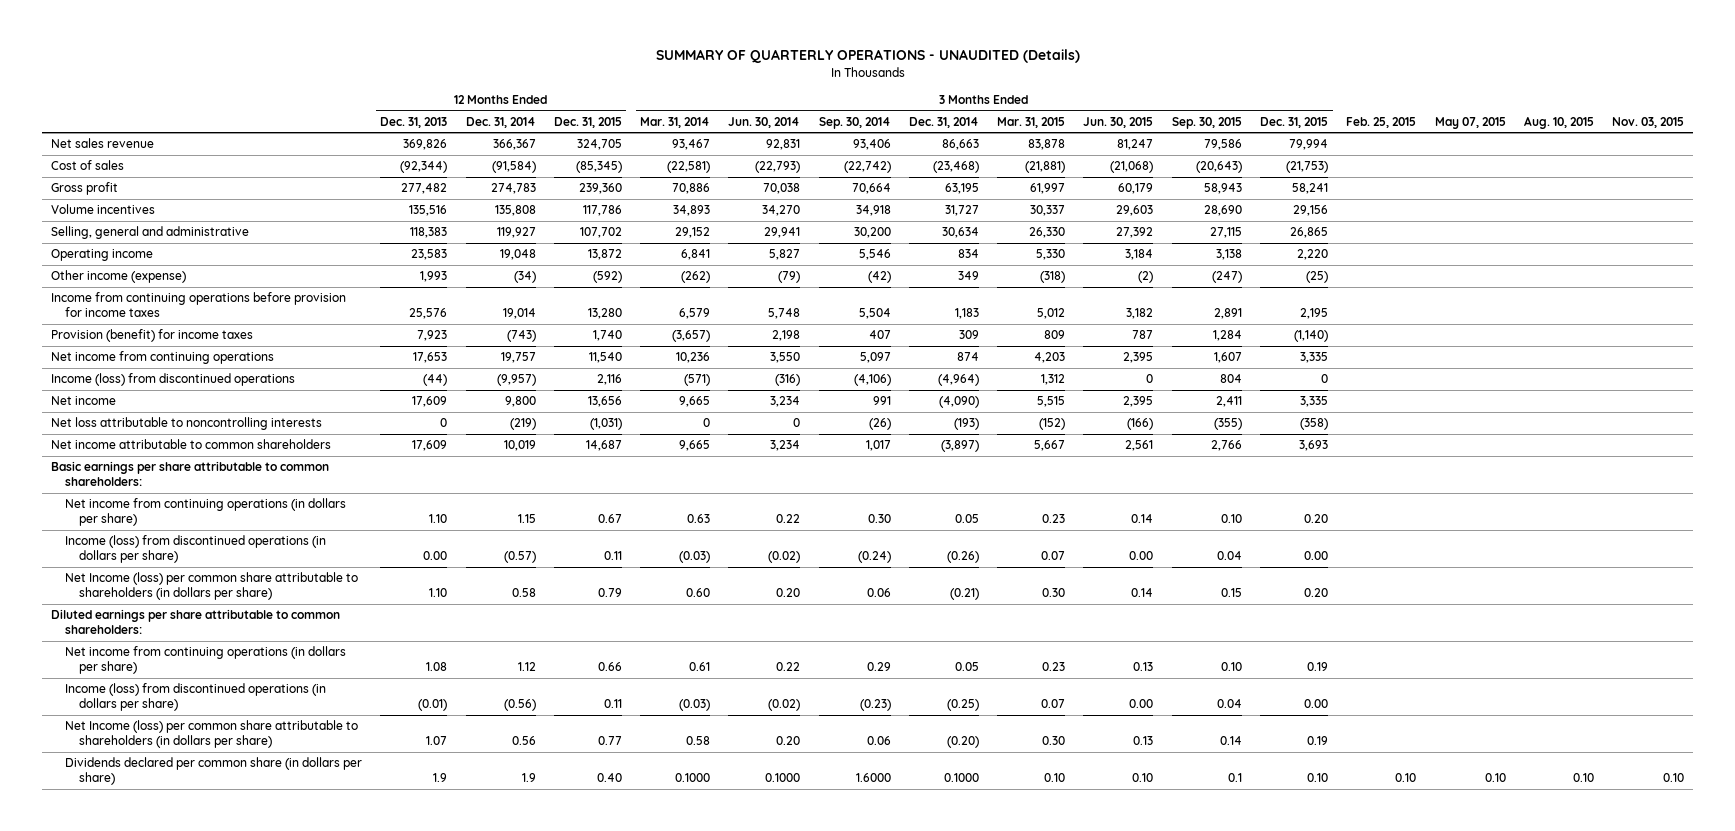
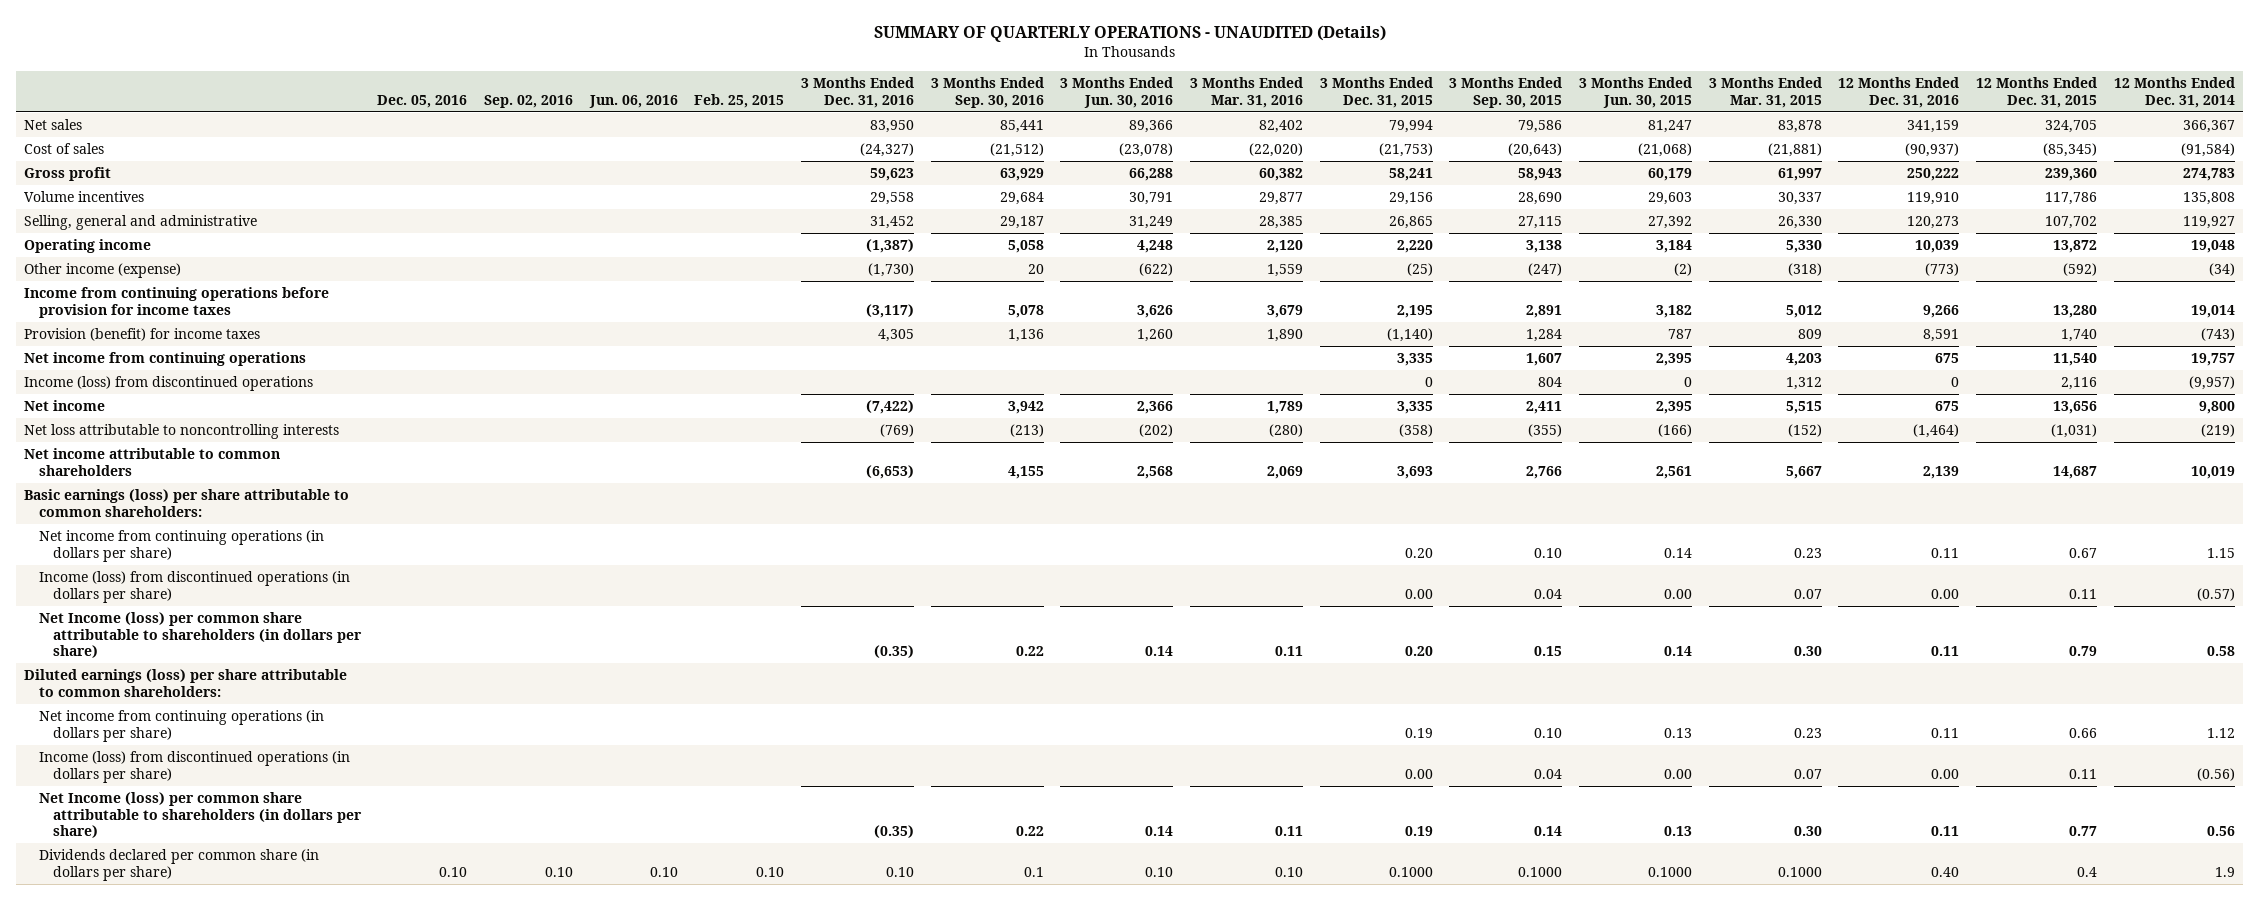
[380,116,448,128] Dec. 31, 2013 -> none
[640,116,711,128] Mar. 31, 2014 -> none
[728,116,801,128] Jun. 30, 2014 -> none
[818,116,891,129] Sep. 30, 2014 -> none
[908,116,979,128] Dec. 31, 2014 -> none
[1434,116,1506,129] May 07, 2015 -> none
[1523,115,1594,129] Aug. 10, 2015 -> none
[1612,116,1685,128] Nov. 03, 2015 -> none
none -> [377,94,468,108] Dec. 05, 2016
none -> [484,94,574,108] Sep. 02, 2016
none -> [588,94,678,108] Jun. 06, 2016
none -> [801,77,915,108] 3 Months Ended Dec. 31, 2016
none -> [930,77,1044,108] 3 Months Ended Sep. 30, 2016
none -> [1060,77,1174,108] 3 Months Ended Jun. 30, 2016
none -> [1190,77,1304,108] 3 Months Ended Mar. 31, 2016
none -> [1838,77,1960,108] 12 Months Ended Dec. 31, 2016
[50,138,154,149] Net sales revenue -> [24,119,83,131] Net sales
[50,461,329,486] Basic earnings per share attributable to common shareholders: -> [24,489,350,517] Basic earnings (loss) per share attributable to common shareholders:
[50,609,340,634] Diluted earnings per share attributable to common shareholders: -> [24,669,348,697] Diluted earnings (loss) per share attributable to common shareholders:
[596,772,622,782] 0.40 -> [2077,866,2098,877] 0.4
[1044,772,1066,782] 0.10 -> [1777,866,1822,877] 0.1000
[1132,772,1154,782] 0.10 -> [1648,866,1693,877] 0.1000
[1227,772,1242,782] 0.1 -> [1518,866,1563,877] 0.1000
[1307,772,1329,782] 0.10 -> [1388,866,1433,877] 0.1000

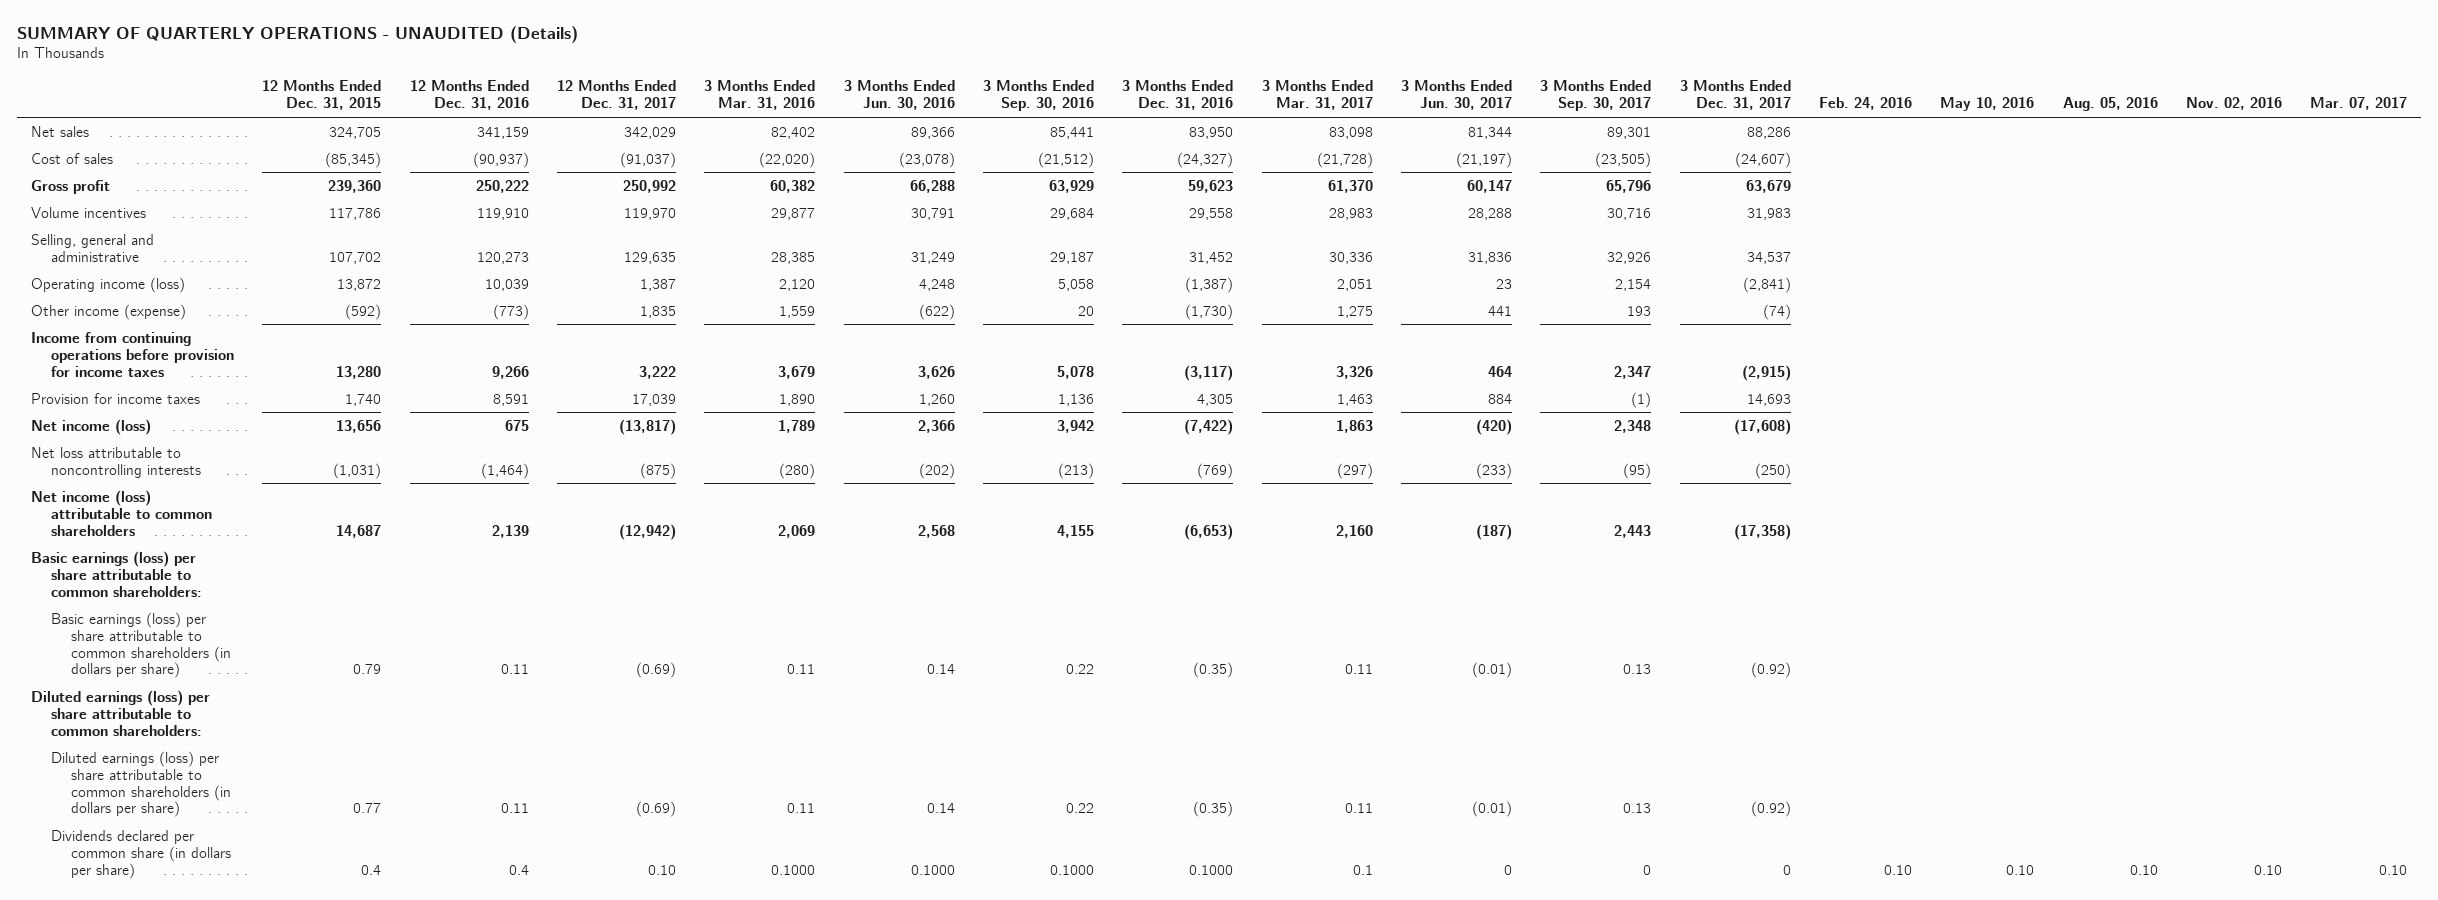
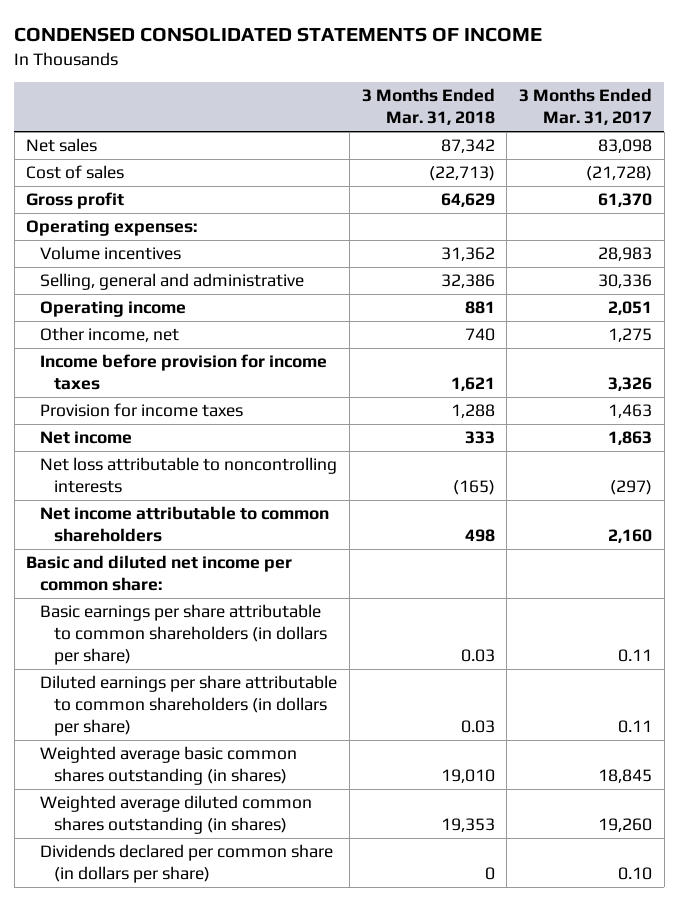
[16,26,578,44] SUMMARY OF QUARTERLY OPERATIONS - UNAUDITED (Details) -> [14,27,543,43] CONDENSED CONSOLIDATED STATEMENTS OF INCOME
[262,80,382,111] 12 Months Ended Dec. 31, 2015 -> none
[409,80,529,111] 12 Months Ended Dec. 31, 2016 -> none
[557,80,677,111] 12 Months Ended Dec. 31, 2017 -> none
[704,80,816,111] 3 Months Ended Mar. 31, 2016 -> none
[843,80,955,111] 3 Months Ended Jun. 30, 2016 -> none
[983,80,1095,112] 3 Months Ended Sep. 30, 2016 -> none
[1122,80,1234,111] 3 Months Ended Dec. 31, 2016 -> none
[1400,80,1512,111] 3 Months Ended Jun. 30, 2017 -> none
[1540,80,1652,112] 3 Months Ended Sep. 30, 2017 -> none
[1679,80,1791,111] 3 Months Ended Dec. 31, 2017 -> none
[1818,97,1912,111] Feb. 24, 2016 -> none
[1940,97,2035,112] May 10, 2016 -> none
[2062,97,2158,112] Aug. 05, 2016 -> none
[2185,97,2282,111] Nov. 02, 2016 -> none
[2310,97,2408,111] Mar. 07, 2017 -> none
none -> [361,88,495,126] 3 Months Ended Mar. 31, 2018
none -> [26,220,198,237] Operating expenses:
[30,276,185,293] Operating income (loss) -> [40,301,187,318] Operating income
[30,303,186,320] Other income (expense) -> [40,327,180,343] Other income, net
[30,331,235,377] Income from continuing operations before provision for income taxes -> [40,354,328,391] Income before provision for income taxes
[30,418,151,435] Net income (loss) -> [40,431,133,445] Net income
[30,550,203,597] Basic earnings (loss) per share attributable to common shareholders: -> none
[30,689,210,736] Diluted earnings (loss) per share attributable to common shareholders: -> none
[30,489,213,536] Net income (loss) attributable to common shareholders -> [40,506,330,543] Net income attributable to common shareholders
none -> [26,555,293,592] Basic and diluted net income per common share:
[51,611,232,679] Basic earnings (loss) per share attributable to common shareholders (in dollars per share) -> [40,604,328,665] Basic earnings per share attributable to common shareholders (in dollars per share)
[51,750,232,818] Diluted earnings (loss) per share attributable to common shareholders (in dollars per share) -> [40,675,338,736] Diluted earnings per share attributable to common shareholders (in dollars per share)
none -> [40,746,298,786] Weighted average basic common shares outstanding (in shares)
none -> [40,795,313,835] Weighted average diluted common shares outstanding (in shares)
[1352,864,1373,875] 0.1 -> [617,867,652,881] 0.10

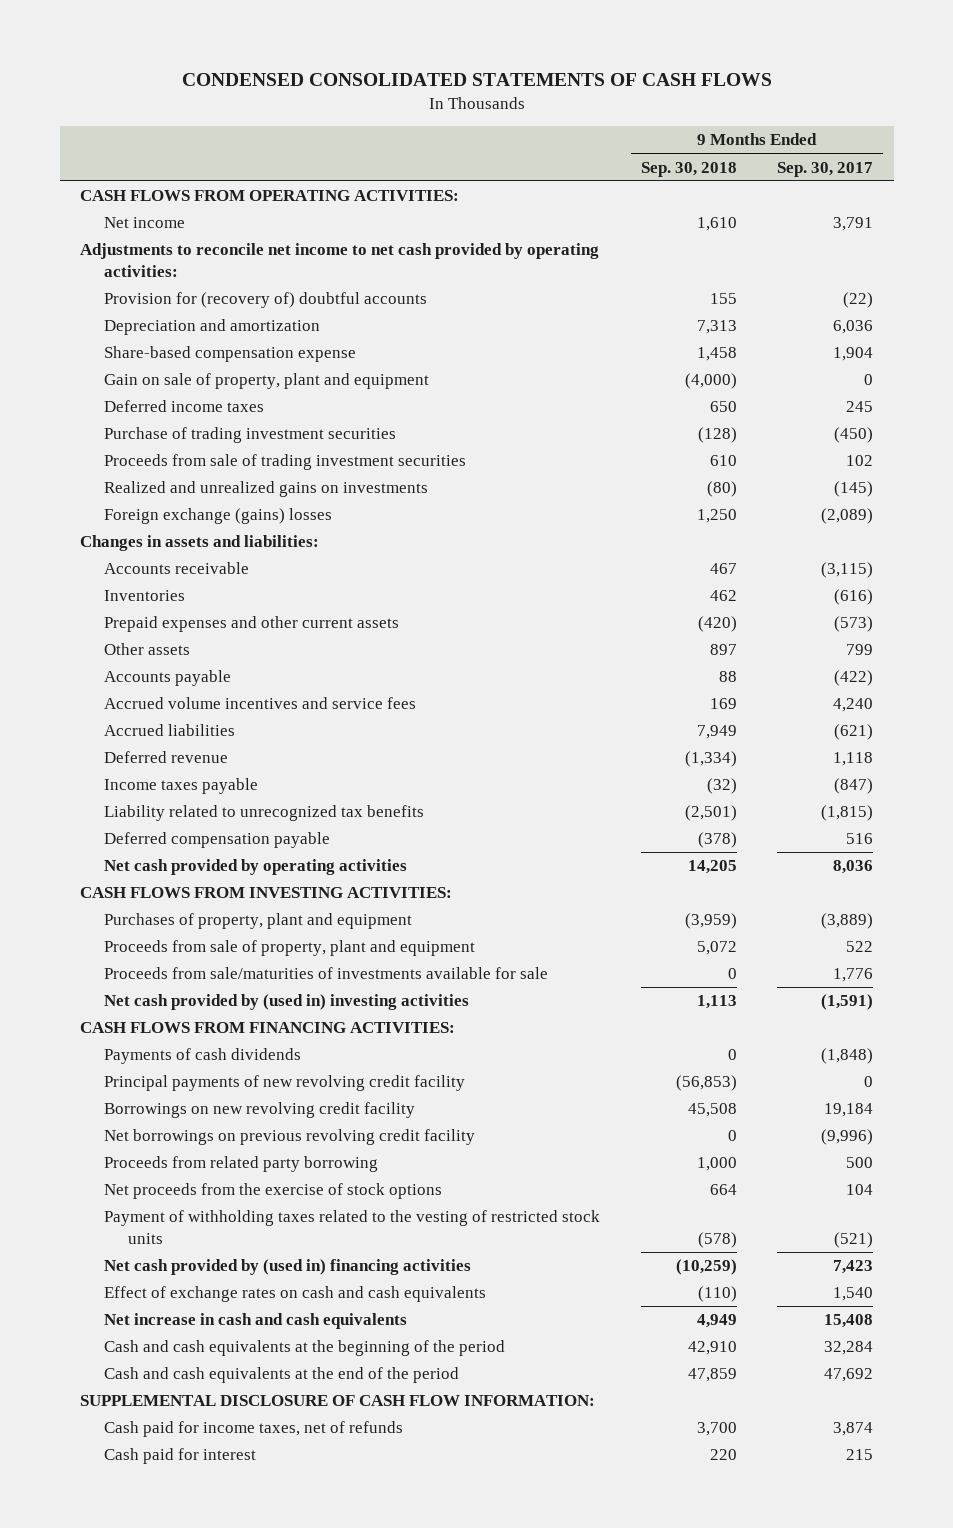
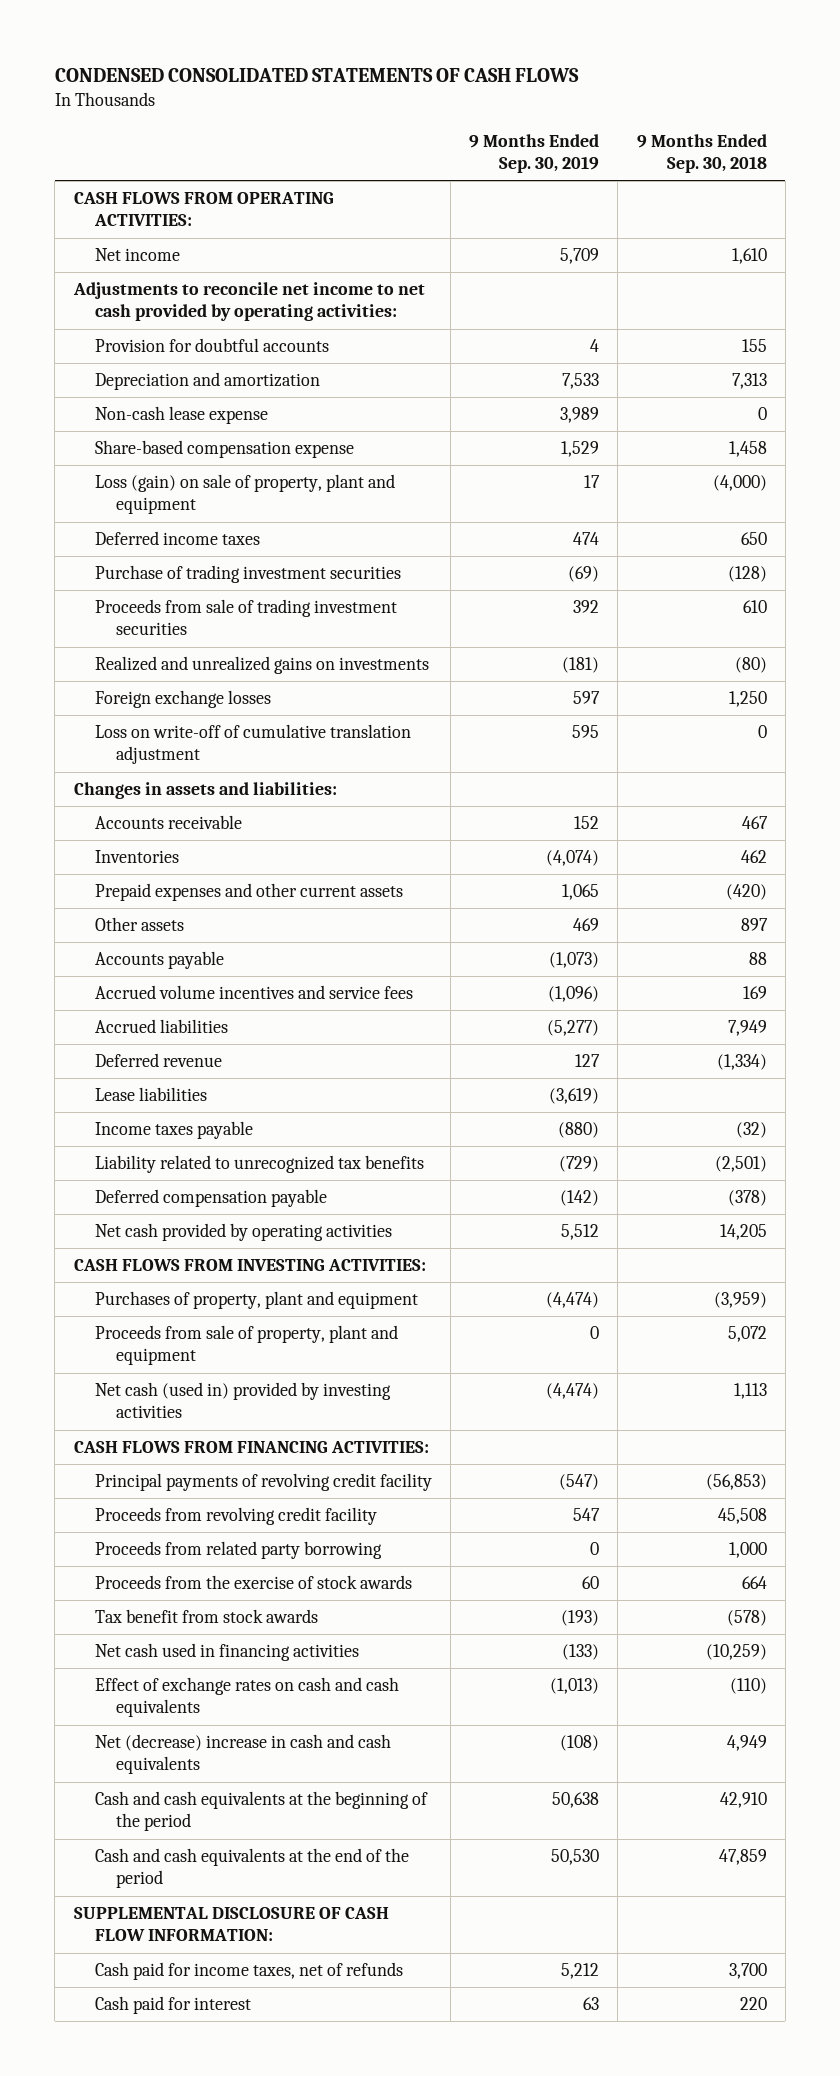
[777,161,874,177] Sep. 30, 2017 -> none
none -> [469,133,600,174] 9 Months Ended Sep. 30, 2019
[104,292,428,309] Provision for (recovery of) doubtful accounts -> [94,338,329,353] Provision for doubtful accounts
none -> [94,406,268,425] Non-cash lease expense
[104,373,430,390] Gain on sale of property, plant and equipment -> [94,474,395,515] Loss (gain) on sale of property, plant and equipment
[104,508,333,525] Foreign exchange (gains) losses -> [94,690,271,709] Foreign exchange losses
none -> [94,724,411,765] Loss on write-off of cumulative translation adjustment
none -> [94,1087,207,1102] Lease liabilities
[104,967,549,980] Proceeds from sale/maturities of investments available for sale -> none
[104,994,470,1011] Net cash provided by (used in) investing activities -> [94,1382,391,1419] Net cash (used in) provided by investing activities
[104,1048,302,1065] Payments of cash dividends -> none
[104,1129,476,1146] Net borrowings on previous revolving credit facility -> none
[104,1075,466,1092] Principal payments of new revolving credit facility -> [94,1473,432,1492] Principal payments of revolving credit facility
[104,1102,416,1119] Borrowings on new revolving credit facility -> [94,1507,377,1526] Proceeds from revolving credit facility
[104,1183,443,1200] Net proceeds from the exercise of stock options -> [94,1575,412,1590] Proceeds from the exercise of stock awards
[104,1210,601,1244] Payment of withholding taxes related to the vesting of restricted stock units -> [94,1609,318,1624] Tax benefit from stock awards
[104,1259,472,1276] Net cash provided by (used in) financing activities -> [94,1643,359,1662] Net cash used in financing activities
[104,1313,408,1330] Net increase in cash and cash equivalents -> [94,1734,391,1775] Net (decrease) increase in cash and cash equivalents

